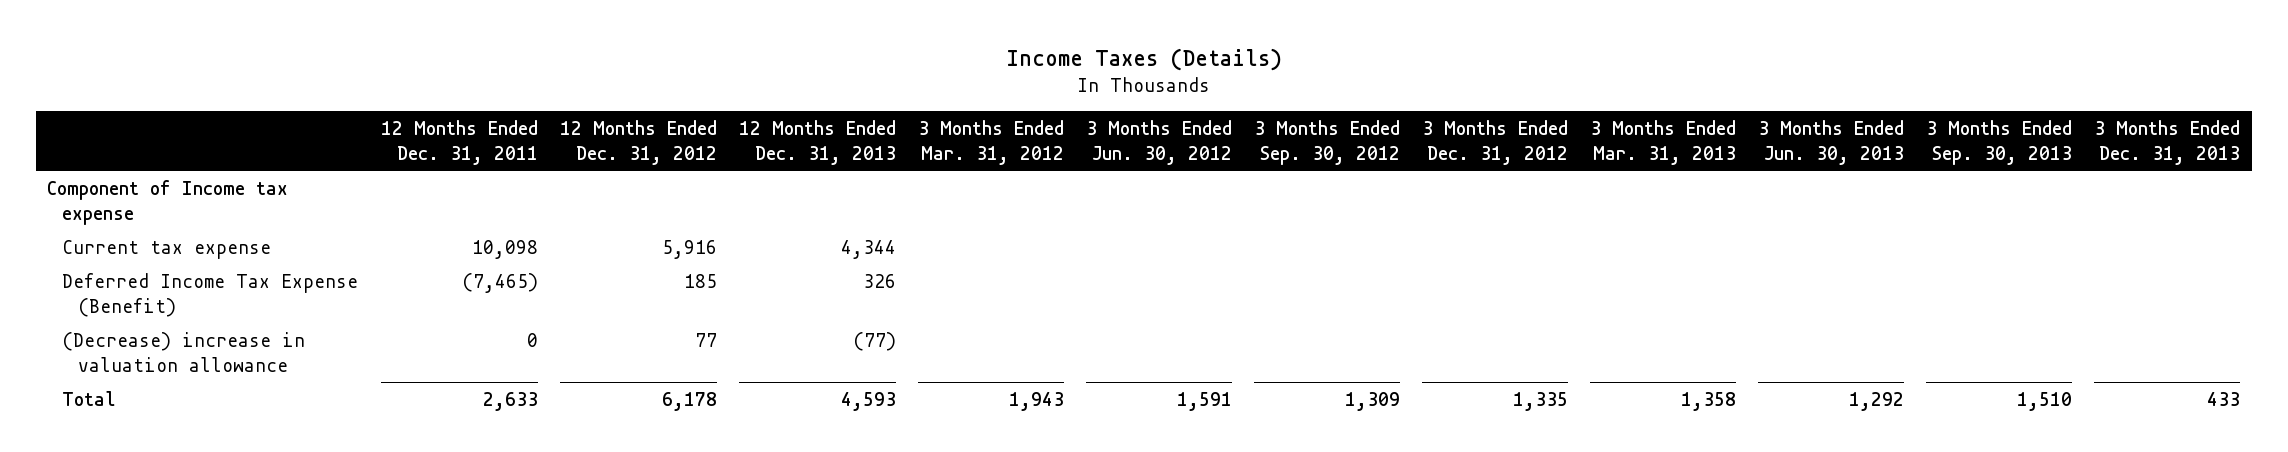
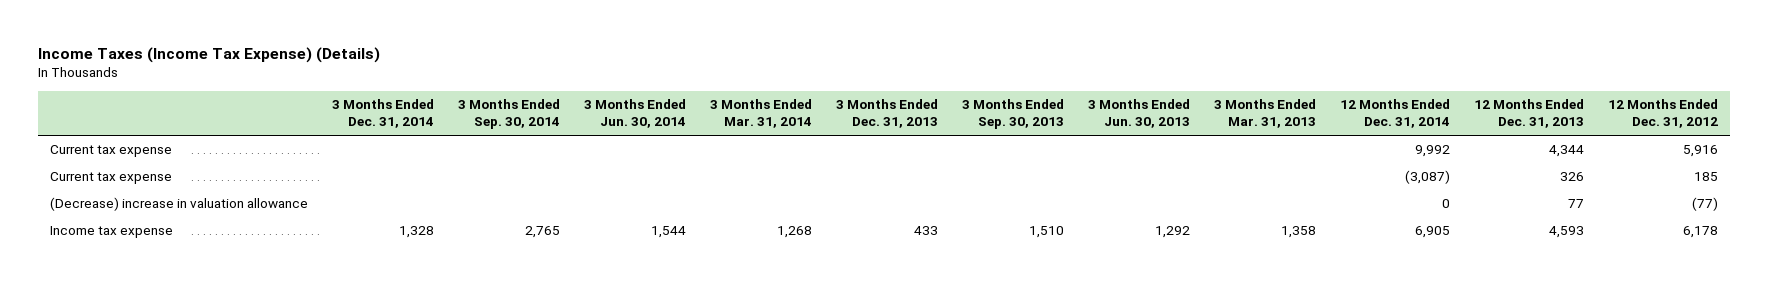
[1005,47,1282,71] Income Taxes (Details) -> [37,46,380,63] Income Taxes (Income Tax Expense) (Details)
[380,119,538,165] 12 Months Ended Dec. 31, 2011 -> none
[917,119,1064,165] 3 Months Ended Mar. 31, 2012 -> none
[1085,119,1232,165] 3 Months Ended Jun. 30, 2012 -> none
[1253,119,1400,165] 3 Months Ended Sep. 30, 2012 -> none
[1422,119,1569,165] 3 Months Ended Dec. 31, 2012 -> none
none -> [331,99,434,129] 3 Months Ended Dec. 31, 2014
none -> [457,99,560,130] 3 Months Ended Sep. 30, 2014
none -> [583,99,686,129] 3 Months Ended Jun. 30, 2014
none -> [709,99,812,129] 3 Months Ended Mar. 31, 2014
none -> [1340,99,1451,129] 12 Months Ended Dec. 31, 2014
[47,179,289,225] Component of Income tax expense -> none
[62,272,359,317] Deferred Income Tax Expense (Benefit) -> [49,172,172,185] Current tax expense
[694,332,717,347] 77 -> [1692,197,1719,212] (77)
[852,331,896,351] (77) -> [1568,199,1585,209] 77
[62,390,117,406] Total -> [49,226,173,239] Income tax expense

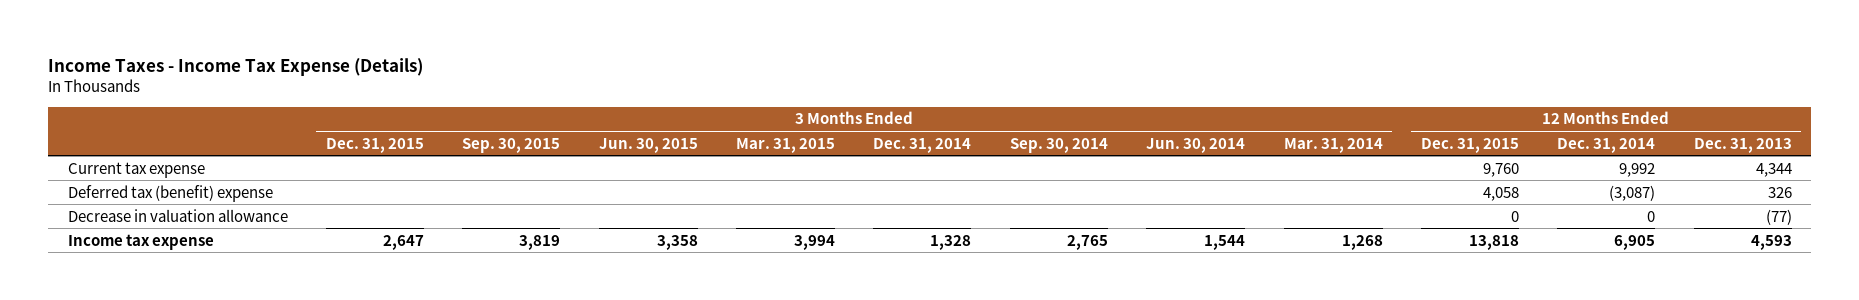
[37,46,380,63] Income Taxes (Income Tax Expense) (Details) -> [48,57,424,76] Income Taxes - Income Tax Expense (Details)
[836,99,939,129] 3 Months Ended Dec. 31, 2013 -> none
[962,99,1065,130] 3 Months Ended Sep. 30, 2013 -> none
[1088,99,1191,129] 3 Months Ended Jun. 30, 2013 -> none
[1214,99,1317,129] 3 Months Ended Mar. 31, 2013 -> none
[1608,99,1719,129] 12 Months Ended Dec. 31, 2012 -> none
none -> [325,137,424,153] Dec. 31, 2015
none -> [462,137,561,153] Sep. 30, 2015
none -> [598,137,698,153] Jun. 30, 2015
none -> [736,137,836,153] Mar. 31, 2015
none -> [1420,137,1519,153] Dec. 31, 2015
[49,172,172,185] Current tax expense -> [67,184,273,202] Deferred tax (benefit) expense
[49,197,308,212] (Decrease) increase in valuation allowance -> [67,208,288,222] Decrease in valuation allowance
[1568,199,1585,209] 77 -> [1765,208,1792,225] (77)

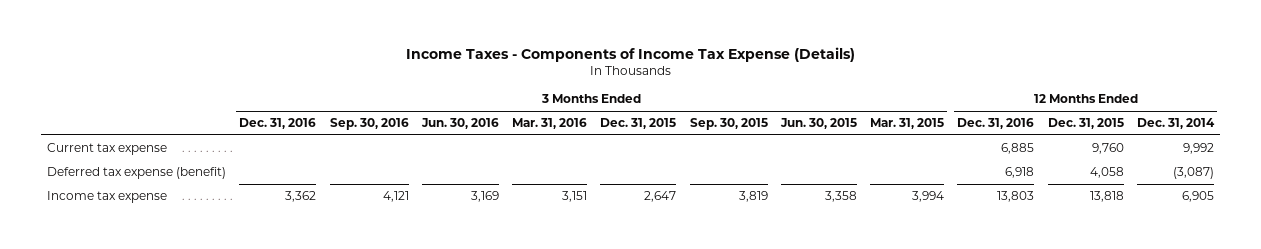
[48,57,424,76] Income Taxes - Income Tax Expense (Details) -> [405,47,855,63] Income Taxes - Components of Income Tax Expense (Details)
[873,137,972,153] Dec. 31, 2014 -> none
[1009,137,1108,153] Sep. 30, 2014 -> none
[1146,137,1246,153] Jun. 30, 2014 -> none
[1283,137,1383,153] Mar. 31, 2014 -> none
[1693,137,1792,153] Dec. 31, 2013 -> none
none -> [239,118,317,130] Dec. 31, 2016
none -> [329,118,409,131] Sep. 30, 2016
none -> [420,118,499,130] Jun. 30, 2016
none -> [512,118,588,130] Mar. 31, 2016
none -> [957,118,1035,130] Dec. 31, 2016
[67,208,288,222] Decrease in valuation allowance -> none
[67,184,273,202] Deferred tax (benefit) expense -> [47,166,227,179] Deferred tax expense (benefit)

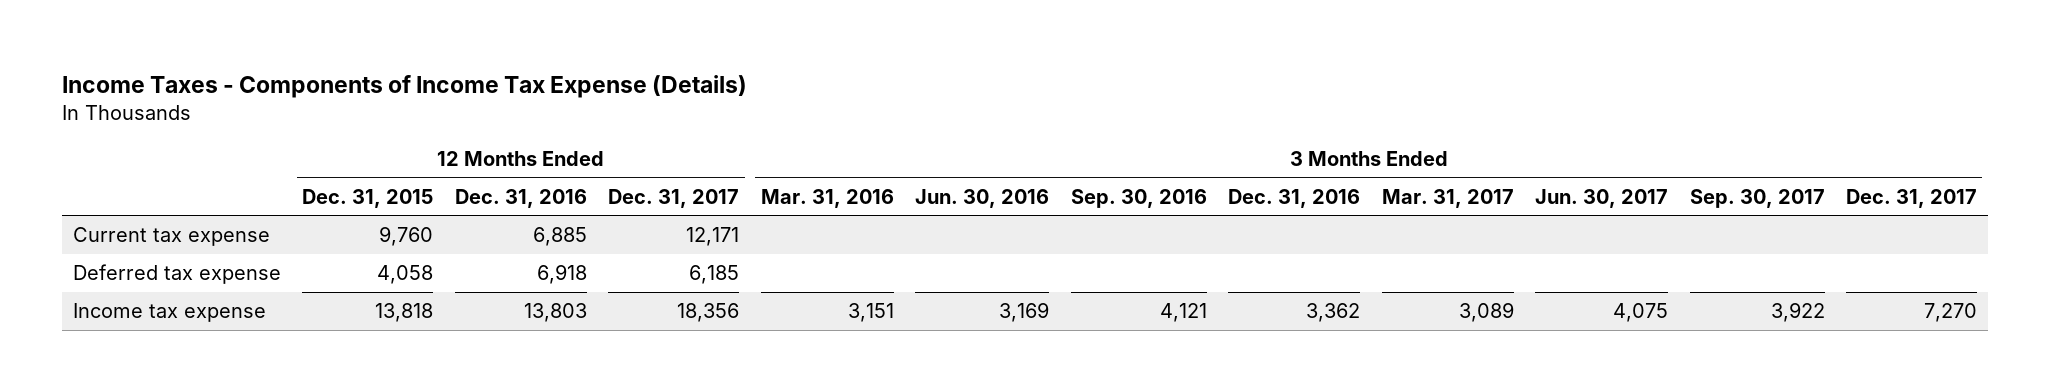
[600,118,677,130] Dec. 31, 2015 -> none
[689,118,768,131] Sep. 30, 2015 -> none
[779,118,857,130] Jun. 30, 2015 -> none
[870,118,945,130] Mar. 31, 2015 -> none
[1136,118,1215,130] Dec. 31, 2014 -> none
none -> [608,188,740,208] Dec. 31, 2017
none -> [1381,188,1514,208] Mar. 31, 2017
none -> [1535,188,1669,208] Jun. 30, 2017
none -> [1689,188,1825,208] Sep. 30, 2017
none -> [1845,188,1977,208] Dec. 31, 2017
[47,166,227,179] Deferred tax expense (benefit) -> [72,264,281,285] Deferred tax expense

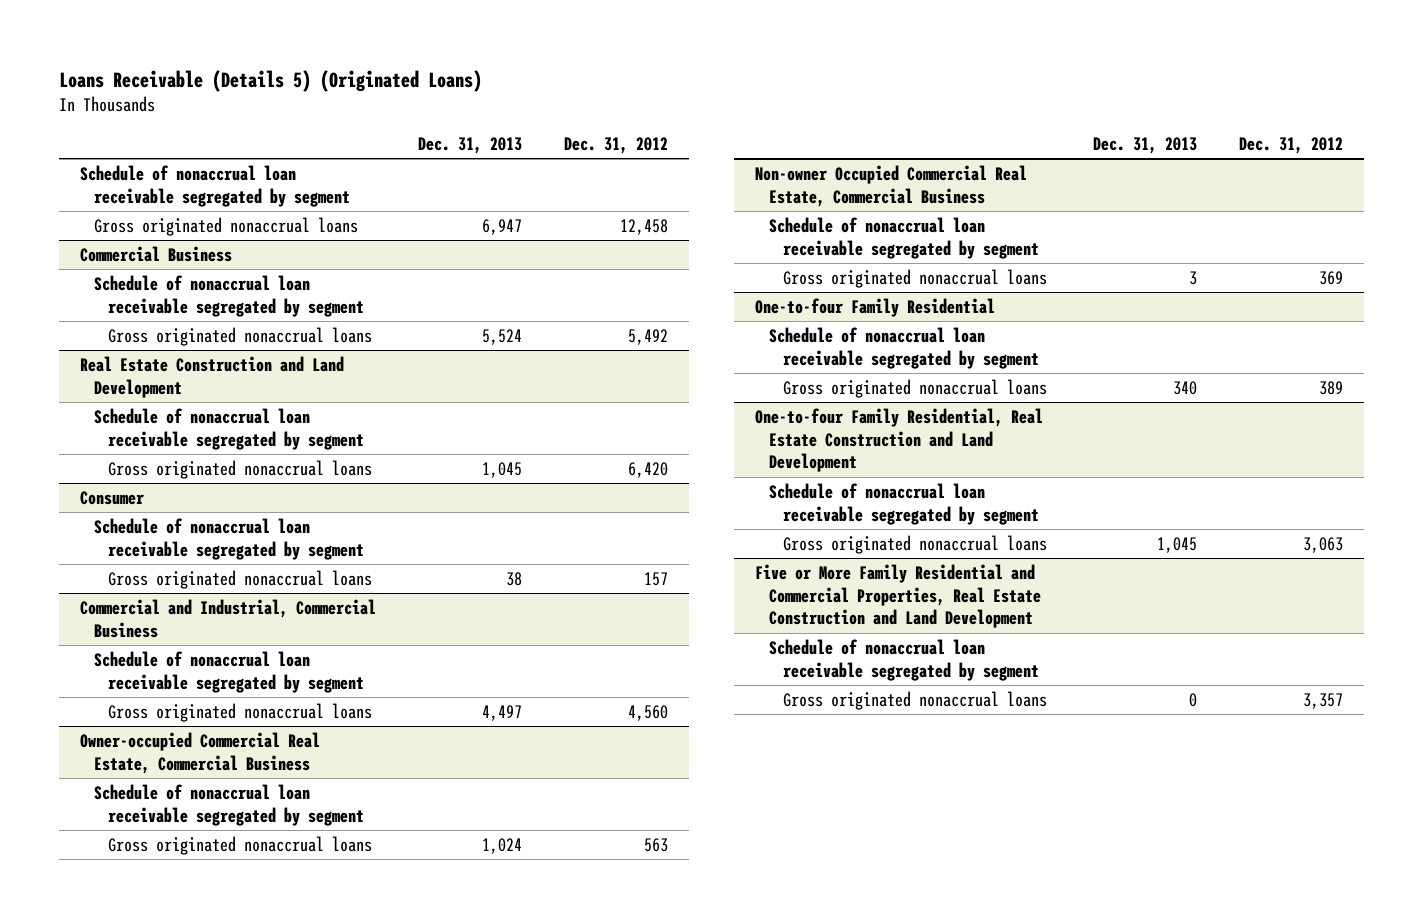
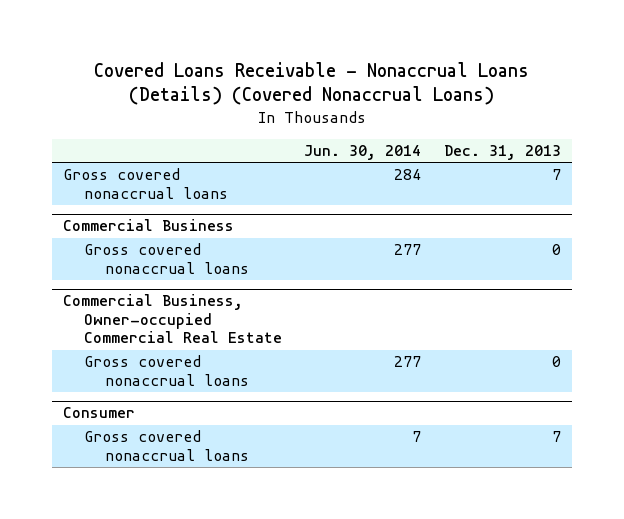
[59,69,483,92] Loans Receivable (Details 5) (Originated Loans) -> [93,61,529,106] Covered Loans Receivable - Nonaccrual Loans (Details) (Covered Nonaccrual Loans)
[564,136,669,154] Dec. 31, 2012 -> none
none -> [304,144,422,160] Jun. 30, 2014
[80,164,351,207] Schedule of nonaccrual loan receivable segregated by segment -> none
[94,216,359,236] Gross originated nonaccrual loans -> [63,168,229,199] Gross covered nonaccrual loans
[482,218,523,235] 6,947 -> [551,169,561,181] 7
[94,274,365,317] Schedule of nonaccrual loan receivable segregated by segment -> none
[80,355,345,398] Real Estate Construction and Land Development -> none
[94,407,365,450] Schedule of nonaccrual loan receivable segregated by segment -> none
[108,326,373,346] Gross originated nonaccrual loans -> [84,243,250,274] Gross covered nonaccrual loans
[482,328,523,345] 5,524 -> [551,244,561,256] 0
none -> [63,294,283,344] Commercial Business, Owner-occupied Commercial Real Estate
[108,459,373,479] Gross originated nonaccrual loans -> [84,355,250,386] Gross covered nonaccrual loans
[482,461,523,478] 1,045 -> [551,356,561,368] 0
[94,517,365,560] Schedule of nonaccrual loan receivable segregated by segment -> none
[80,598,377,638] Commercial and Industrial, Commercial Business -> none
[94,650,365,693] Schedule of nonaccrual loan receivable segregated by segment -> none
[108,702,373,722] Gross originated nonaccrual loans -> none
[80,731,321,774] Owner-occupied Commercial Real Estate, Commercial Business -> none
[94,783,365,826] Schedule of nonaccrual loan receivable segregated by segment -> none
[108,835,373,855] Gross originated nonaccrual loans -> none
[754,164,1027,207] Non-owner Occupied Commercial Real Estate, Commercial Business -> none
[768,216,1039,259] Schedule of nonaccrual loan receivable segregated by segment -> none
[782,268,1047,288] Gross originated nonaccrual loans -> none
[754,297,995,317] One-to-four Family Residential -> none
[768,326,1039,369] Schedule of nonaccrual loan receivable segregated by segment -> none
[782,378,1047,398] Gross originated nonaccrual loans -> none
[754,407,1043,473] One-to-four Family Residential, Real Estate Construction and Land Development -> none
[768,482,1039,525] Schedule of nonaccrual loan receivable segregated by segment -> none
[782,534,1047,554] Gross originated nonaccrual loans -> none
[754,563,1041,629] Five or More Family Residential and Commercial Properties, Real Estate Construction and Land Development -> none
[768,638,1039,681] Schedule of nonaccrual loan receivable segregated by segment -> none
[782,690,1047,710] Gross originated nonaccrual loans -> none
[108,569,373,589] Gross originated nonaccrual loans -> [84,430,250,461] Gross covered nonaccrual loans
[506,571,523,586] 38 -> [551,431,561,443] 7

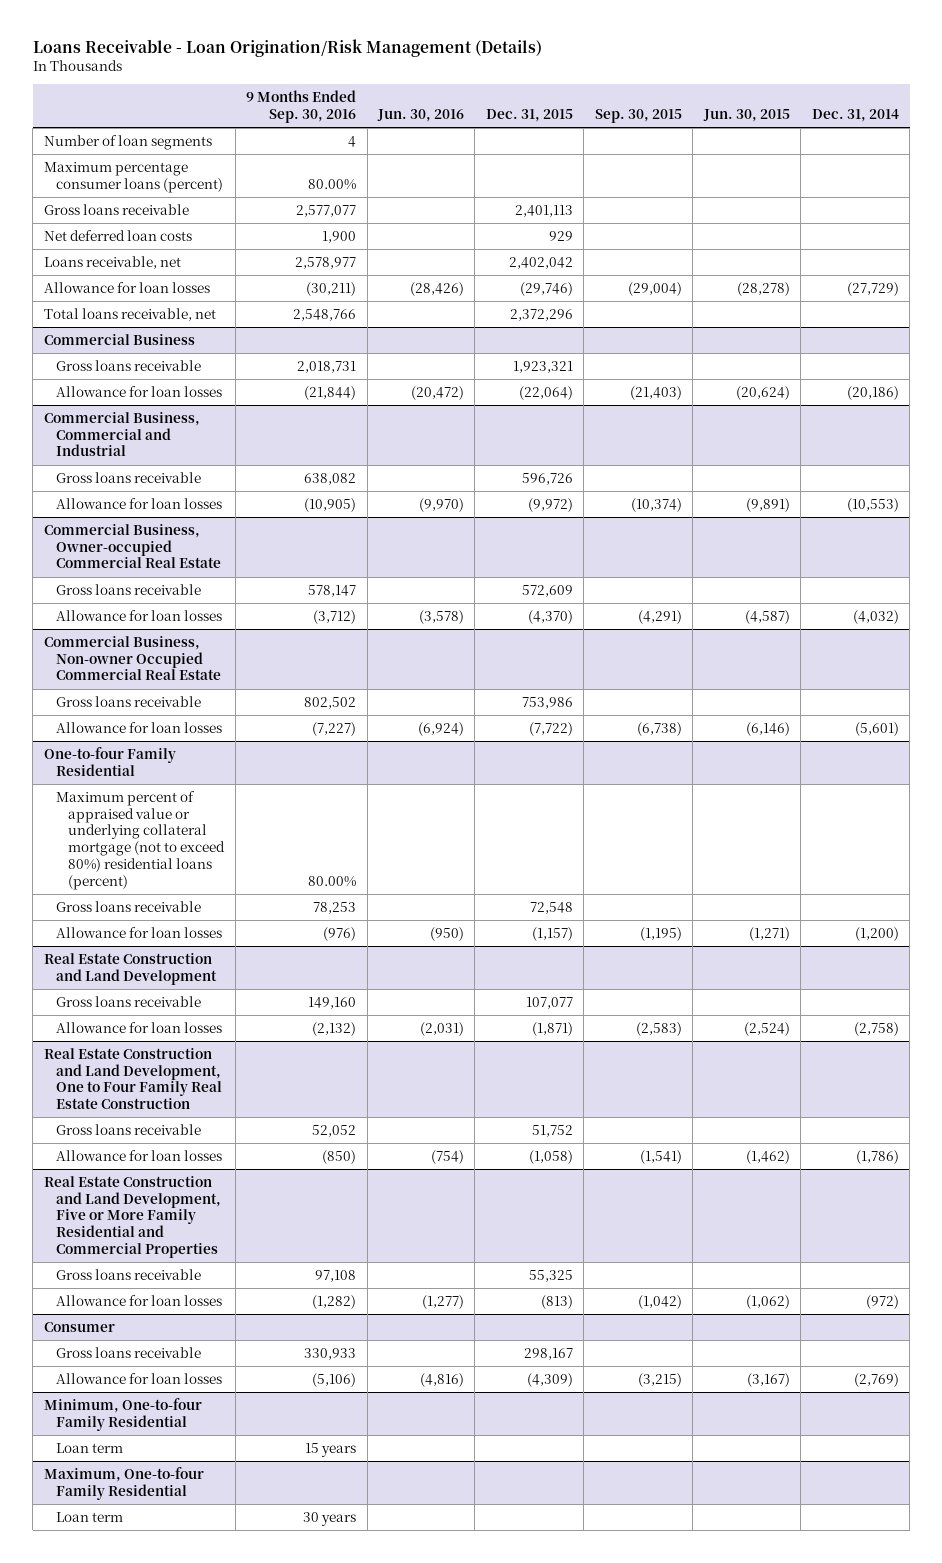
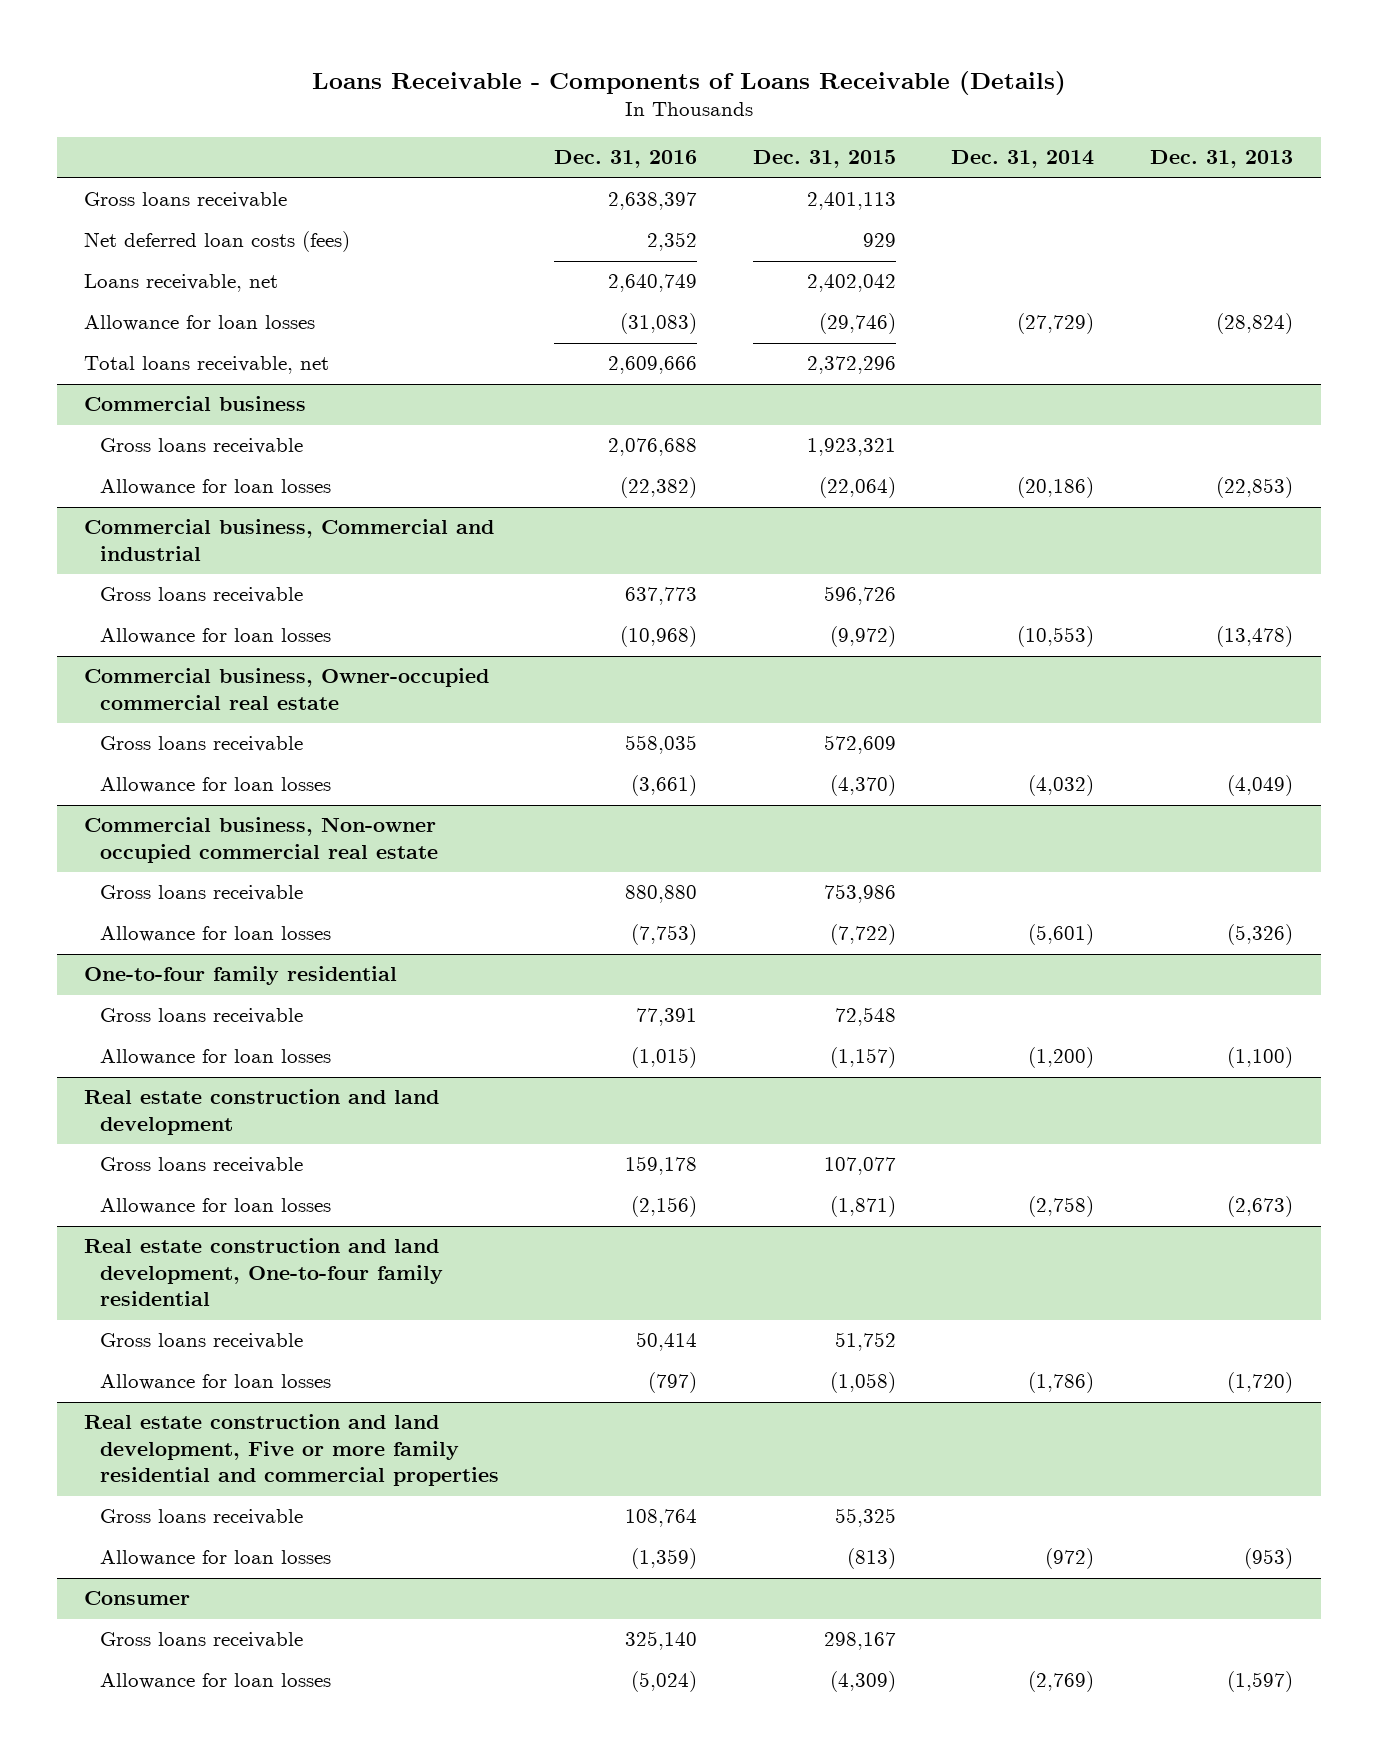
[32,39,542,58] Loans Receivable - Loan Origination/Risk Management (Details) -> [311,70,1066,95] Loans Receivable - Components of Loans Receivable (Details)
[246,90,357,124] 9 Months Ended Sep. 30, 2016 -> none
[377,109,465,123] Jun. 30, 2016 -> none
[594,109,682,124] Sep. 30, 2015 -> none
[702,109,790,123] Jun. 30, 2015 -> none
none -> [554,150,698,169] Dec. 31, 2016
none -> [1149,150,1293,169] Dec. 31, 2013
[43,134,212,150] Number of loan segments -> none
[43,161,223,193] Maximum percentage consumer loans (percent) -> none
[43,229,192,241] Net deferred loan costs -> [84,231,351,253] Net deferred loan costs (fees)
[43,333,195,345] Commercial Business -> [84,396,307,412] Commercial business
[43,411,200,457] Commercial Business, Commercial and Industrial -> [84,519,495,561] Commercial business, Commercial and industrial
[43,523,221,569] Commercial Business, Owner-occupied Commercial Real Estate -> [84,668,490,710] Commercial business, Owner-occupied commercial real estate
[43,635,221,681] Commercial Business, Non-owner Occupied Commercial Real Estate -> [84,817,438,863] Commercial business, Non-owner occupied commercial real estate
[55,790,226,891] Maximum percent of appraised value or underlying collateral mortgage (not to exceed 80%) residential loans (percent) -> none
[43,746,176,776] One-to-four Family Residential -> [84,966,398,986] One-to-four family residential
[43,952,217,985] Real Estate Construction and Land Development -> [84,1089,440,1135] Real estate construction and land development
[43,1047,222,1110] Real Estate Construction and Land Development, One to Four Family Real Estate Construction -> [84,1238,443,1307] Real estate construction and land development, One-to-four family residential
[43,1175,221,1259] Real Estate Construction and Land Development, Five or More Family Residential and Commercial Properties -> [84,1414,499,1487] Real estate construction and land development, Five or more family residential and commercial properties
[43,1397,202,1431] Minimum, One-to-four Family Residential -> none
[55,1442,123,1453] Loan term -> none
[43,1466,204,1500] Maximum, One-to-four Family Residential -> none
[55,1511,123,1522] Loan term -> none

